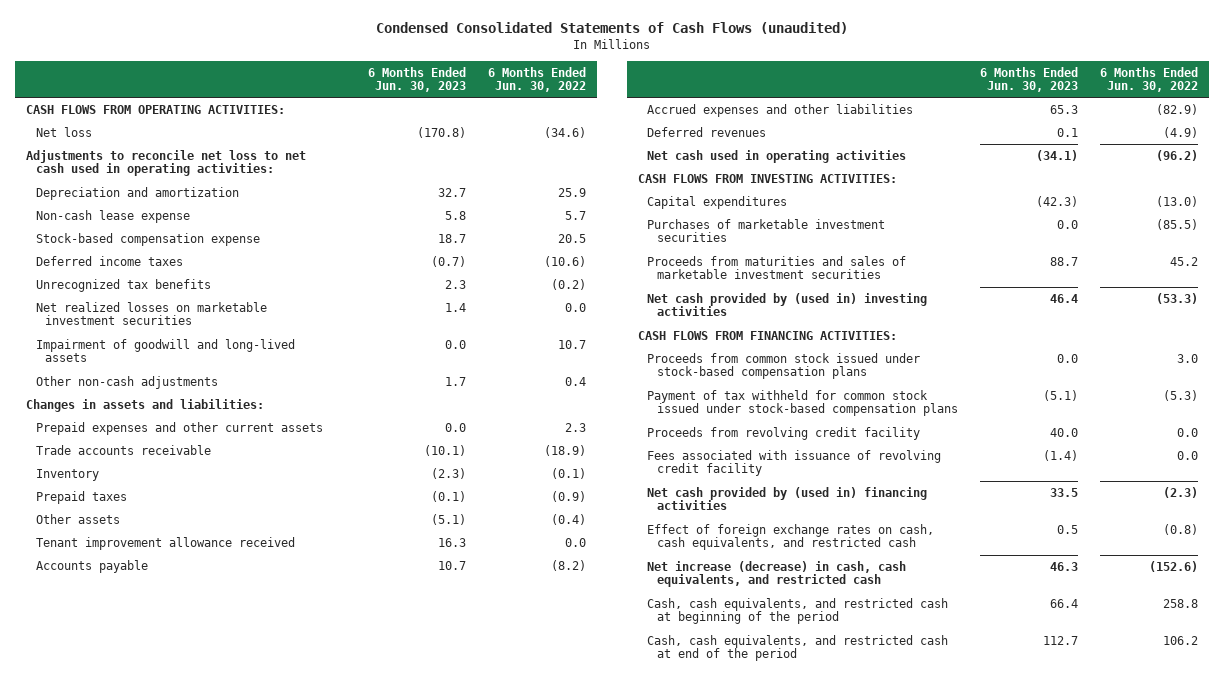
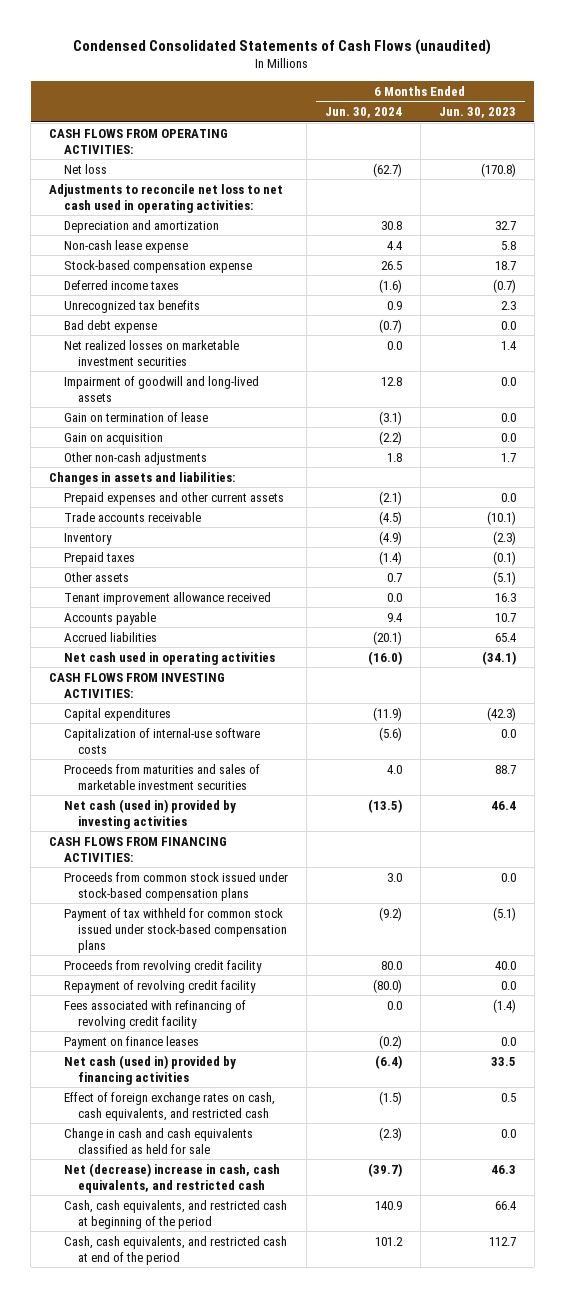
[488,66,587,93] 6 Months Ended Jun. 30, 2022 -> none
none -> [324,107,402,119] Jun. 30, 2024
none -> [63,319,157,333] Bad debt expense
none -> [63,411,208,422] Gain on termination of lease
none -> [63,432,163,445] Gain on acquisition
[647,126,767,137] Deferred revenues -> none
[647,103,914,117] Accrued expenses and other liabilities -> [63,631,157,642] Accrued liabilities
[1049,104,1078,114] 65.3 -> [494,632,517,642] 65.4
[647,218,886,243] Purchases of marketable investment securities -> none
none -> [63,727,260,754] Capitalization of internal-use software costs
[647,292,928,317] Net cash provided by (used in) investing activities -> [63,798,236,829] Net cash (used in) provided by investing activities
none -> [63,979,256,993] Repayment of revolving credit facility
[647,449,942,477] Fees associated with issuance of revolving credit facility -> [63,999,246,1029] Fees associated with refinancing of revolving credit facility
none -> [63,1035,199,1049] Payment on finance leases
[647,486,928,511] Net cash provided by (used in) financing activities -> [63,1054,236,1085] Net cash (used in) provided by financing activities
none -> [63,1127,253,1154] Change in cash and cash equivalents classified as held for sale
[647,560,907,588] Net increase (decrease) in cash, cash equivalents, and restricted cash -> [63,1162,280,1193] Net (decrease) increase in cash, cash equivalents, and restricted cash

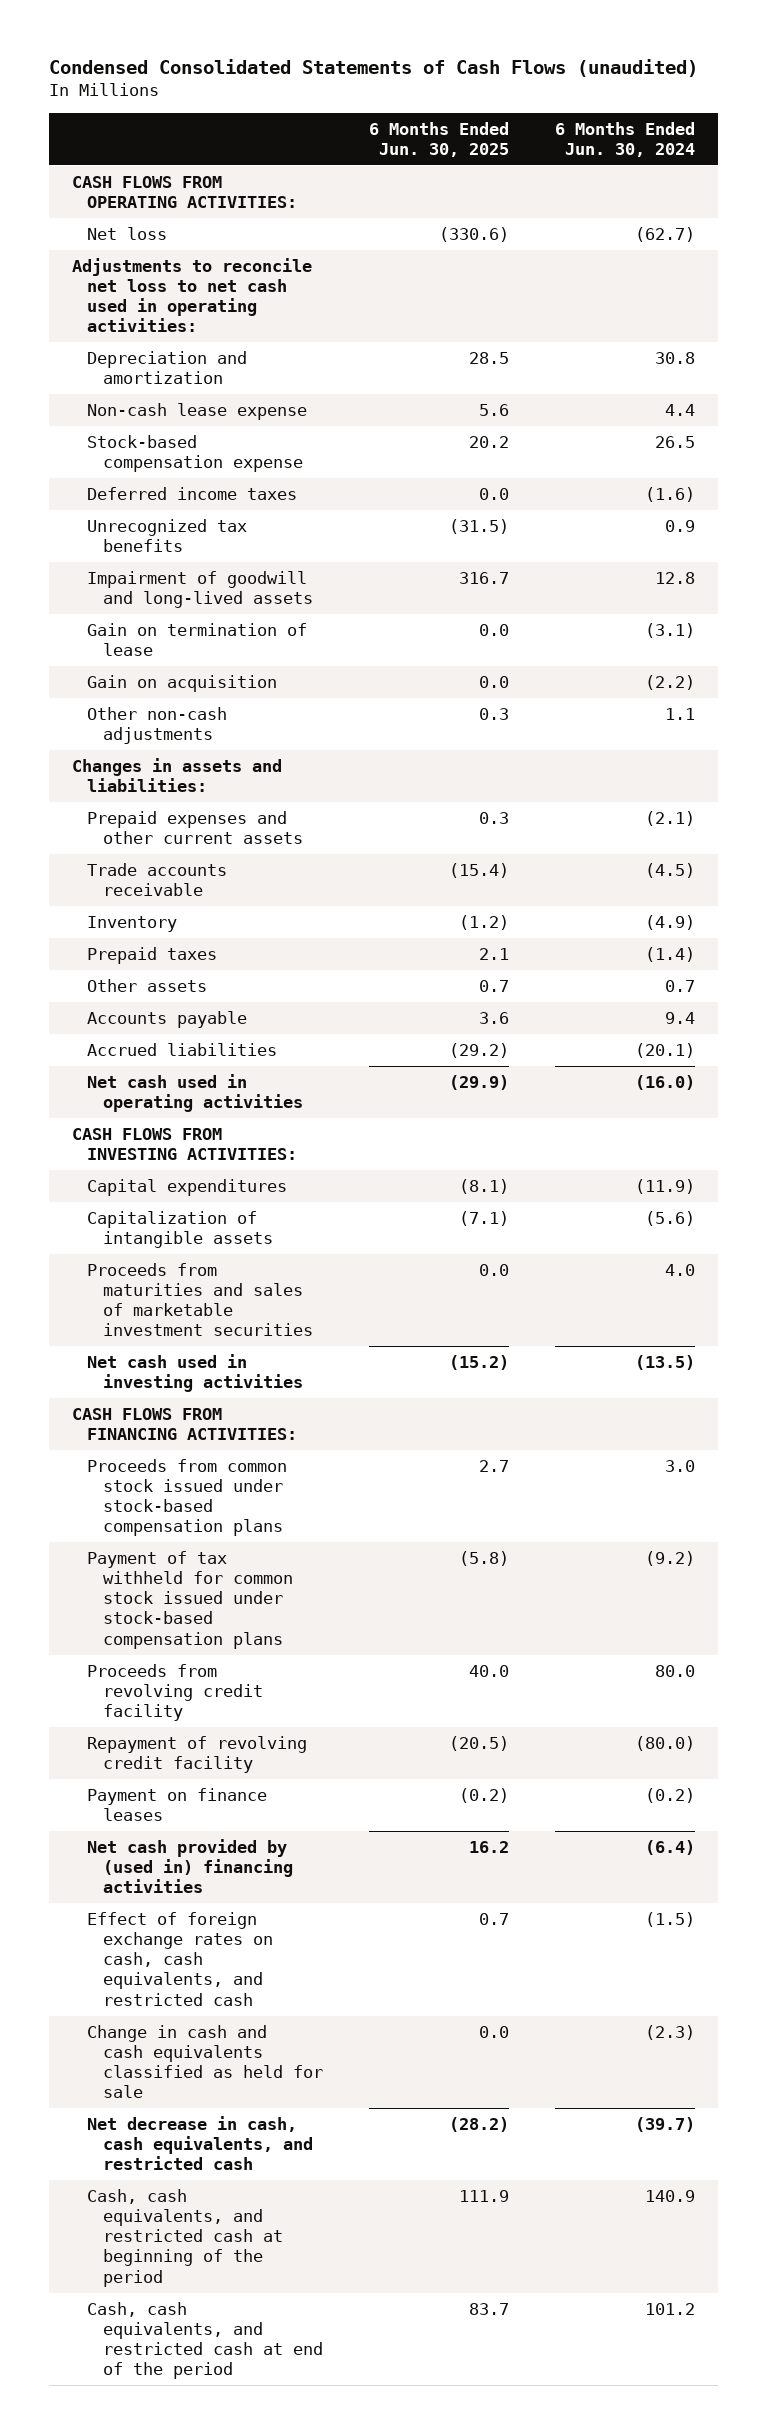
[438,107,516,119] Jun. 30, 2023 -> none
none -> [368,121,509,157] 6 Months Ended Jun. 30, 2025
[63,319,157,333] Bad debt expense -> none
[63,339,239,366] Net realized losses on marketable investment securities -> none
[386,452,402,462] 1.8 -> [664,707,695,720] 1.1
[63,591,271,605] Tenant improvement allowance received -> none
[63,727,260,754] Capitalization of internal-use software costs -> none
none -> [87,1210,273,1249] Capitalization of intangible assets
[63,798,236,829] Net cash (used in) provided by investing activities -> [87,1353,303,1393] Net cash used in investing activities
[63,999,246,1029] Fees associated with refinancing of revolving credit facility -> none
[63,1054,236,1085] Net cash (used in) provided by financing activities -> [87,1838,293,1894] Net cash provided by (used in) financing activities
[63,1162,280,1193] Net (decrease) increase in cash, cash equivalents, and restricted cash -> [87,2115,313,2171] Net decrease in cash, cash equivalents, and restricted cash

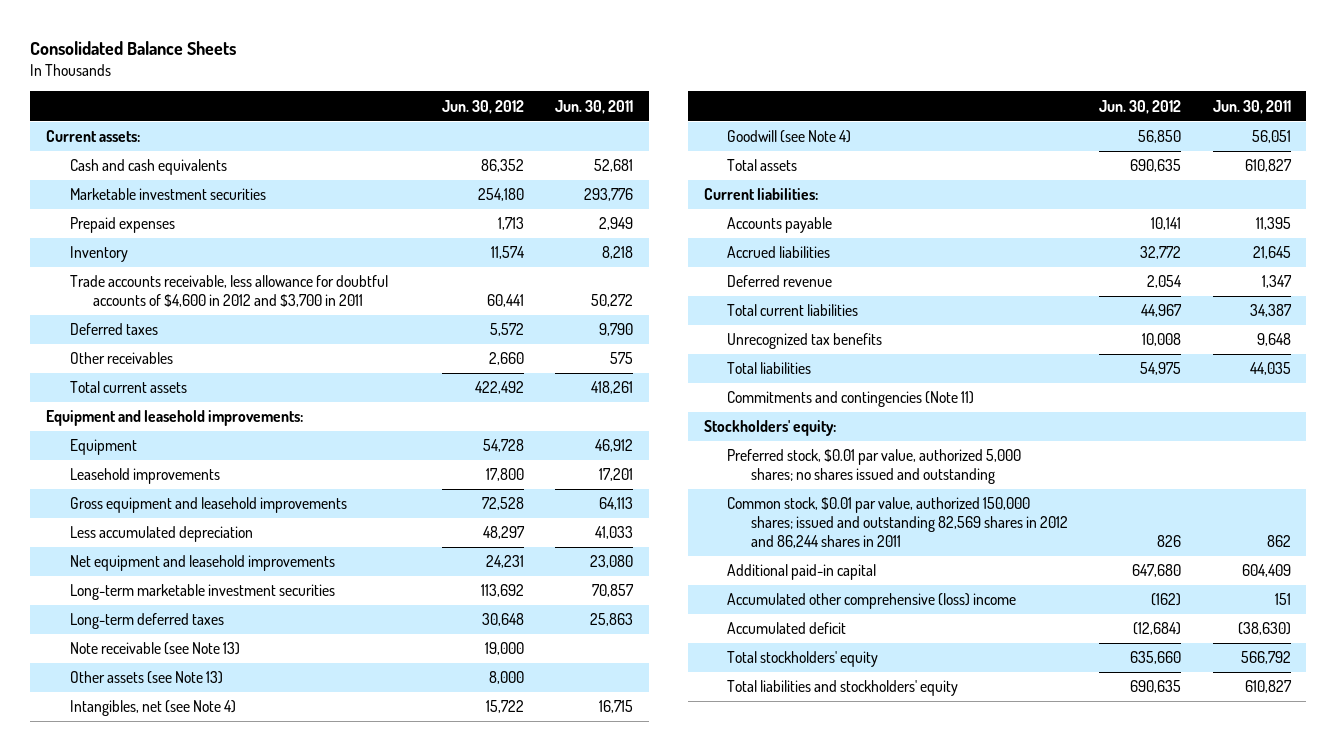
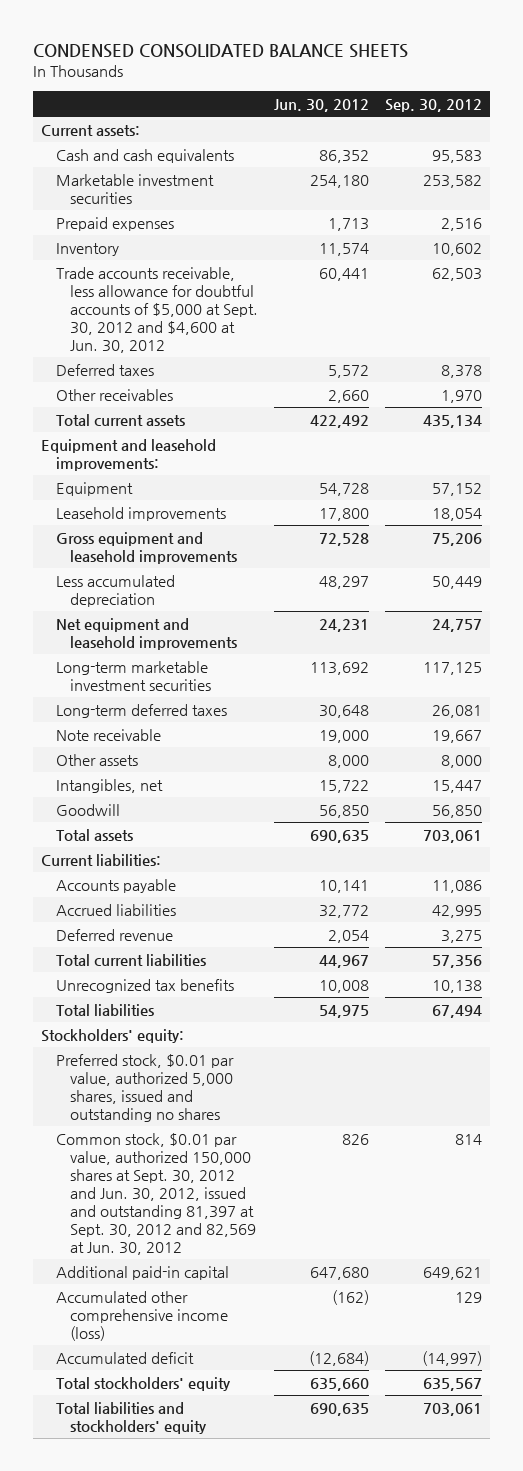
[30,40,237,55] Consolidated Balance Sheets -> [33,44,409,59] CONDENSED CONSOLIDATED BALANCE SHEETS
[555,99,634,114] Jun. 30, 2011 -> none
none -> [385,98,483,112] Sep. 30, 2012
[69,275,388,307] Trade accounts receivable, less allowance for doubtful accounts of $4,600 in 2012 and $3,700 in 2011 -> [55,266,259,353] Trade accounts receivable, less allowance for doubtful accounts of $5,000 at Sept. 30, 2012 and $4,600 at Jun. 30, 2012
[69,642,240,656] Note receivable (see Note 13) -> [55,728,161,741] Note receivable
[69,671,223,685] Other assets (see Note 13) -> [55,753,138,766] Other assets
[69,700,236,717] Intangibles, net (see Note 4) -> [55,778,163,793] Intangibles, net
[727,130,852,144] Goodwill (see Note 4) -> [55,803,120,816] Goodwill
[727,391,975,408] Commitments and contingencies (Note 11) -> none
[727,449,1022,484] Preferred stock, $0.01 par value, authorized 5,000 shares; no shares issued and outstanding -> [55,1053,234,1122] Preferred stock, $0.01 par value, authorized 5,000 shares, issued and outstanding no shares
[727,497,1068,548] Common stock, $0.01 par value, authorized 150,000 shares; issued and outstanding 82,569 shares in 2012 and 86,244 shares in 2011 -> [55,1132,257,1255] Common stock, $0.01 par value, authorized 150,000 shares at Sept. 30, 2012 and Jun. 30, 2012, issued and outstanding 81,397 at Sept. 30, 2012 and 82,569 at Jun. 30, 2012
[727,593,1017,610] Accumulated other comprehensive (loss) income -> [55,1290,229,1341] Accumulated other comprehensive income (loss)

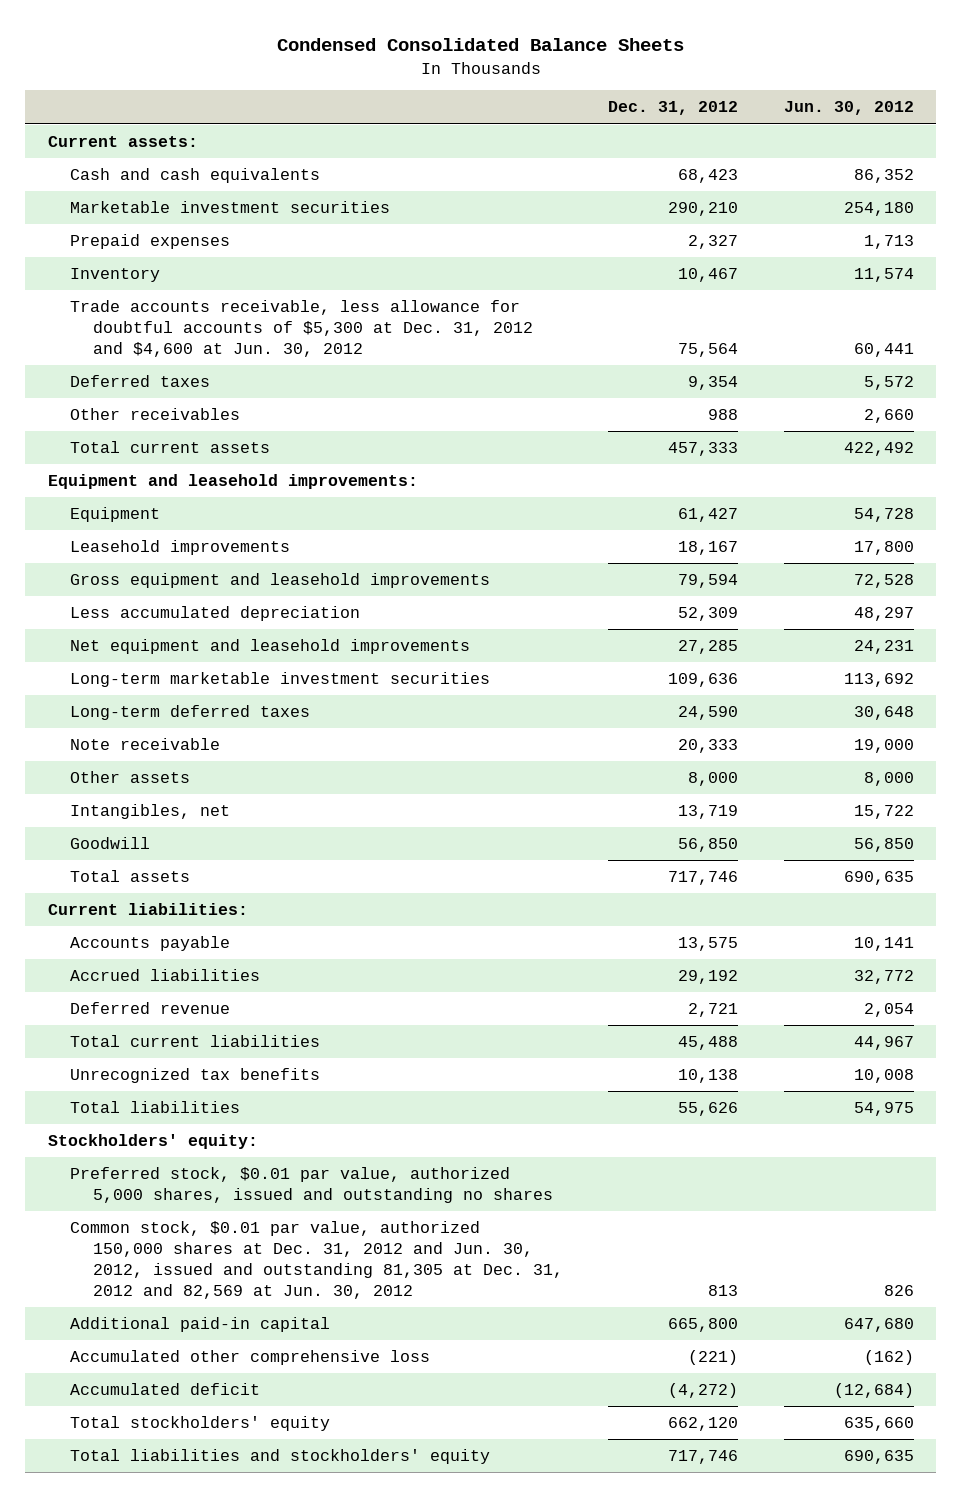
[33,44,409,59] CONDENSED CONSOLIDATED BALANCE SHEETS -> [276,38,684,52] Condensed Consolidated Balance Sheets
[385,98,483,112] Sep. 30, 2012 -> none
none -> [608,101,739,116] Dec. 31, 2012
[55,266,259,353] Trade accounts receivable, less allowance for doubtful accounts of $5,000 at Sept. 30, 2012 and $4,600 at Jun. 30, 2012 -> [70,300,533,357] Trade accounts receivable, less allowance for doubtful accounts of $5,300 at Dec. 31, 2012 and $4,600 at Jun. 30, 2012
[55,1132,257,1255] Common stock, $0.01 par value, authorized 150,000 shares at Sept. 30, 2012 and Jun. 30, 2012, issued and outstanding 81,397 at Sept. 30, 2012 and 82,569 at Jun. 30, 2012 -> [70,1221,563,1299] Common stock, $0.01 par value, authorized 150,000 shares at Dec. 31, 2012 and Jun. 30, 2012, issued and outstanding 81,305 at Dec. 31, 2012 and 82,569 at Jun. 30, 2012
[55,1290,229,1341] Accumulated other comprehensive income (loss) -> [70,1350,431,1366] Accumulated other comprehensive loss

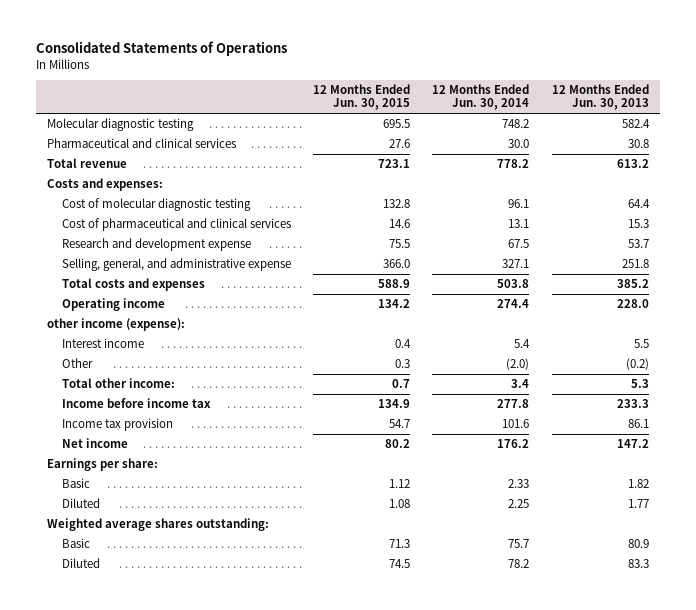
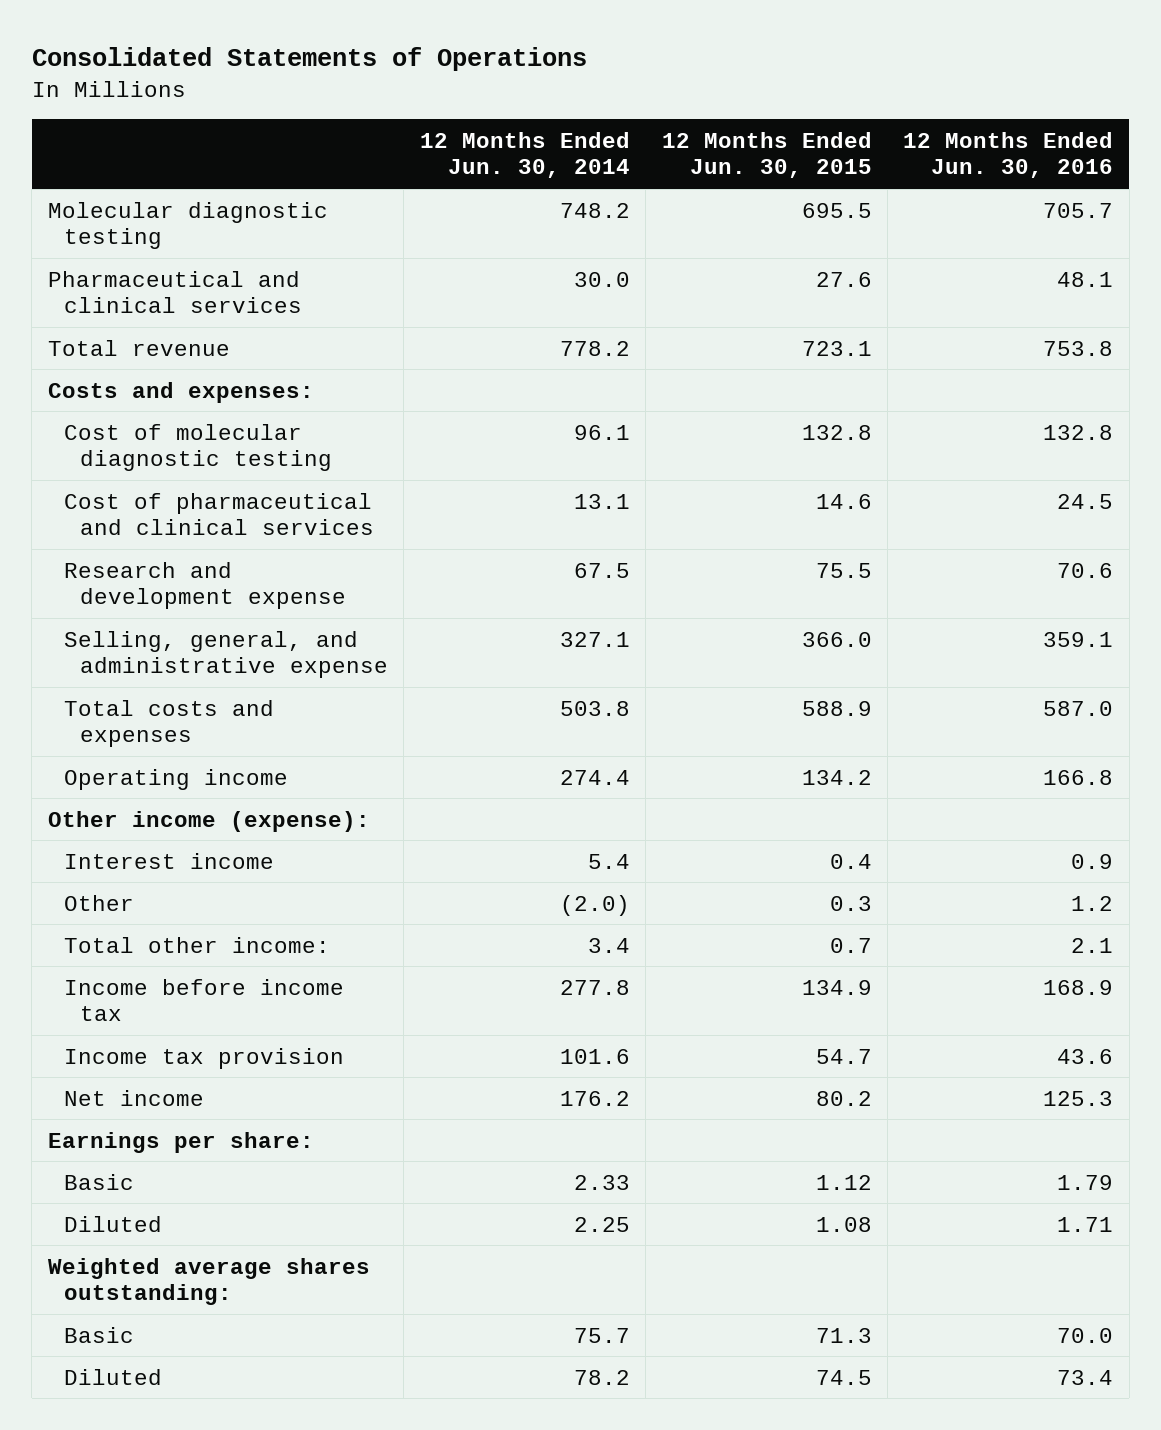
[551,83,649,111] 12 Months Ended Jun. 30, 2013 -> none
none -> [903,131,1114,179] 12 Months Ended Jun. 30, 2016
[47,317,186,331] other income (expense): -> [47,810,370,832] Other income (expense):

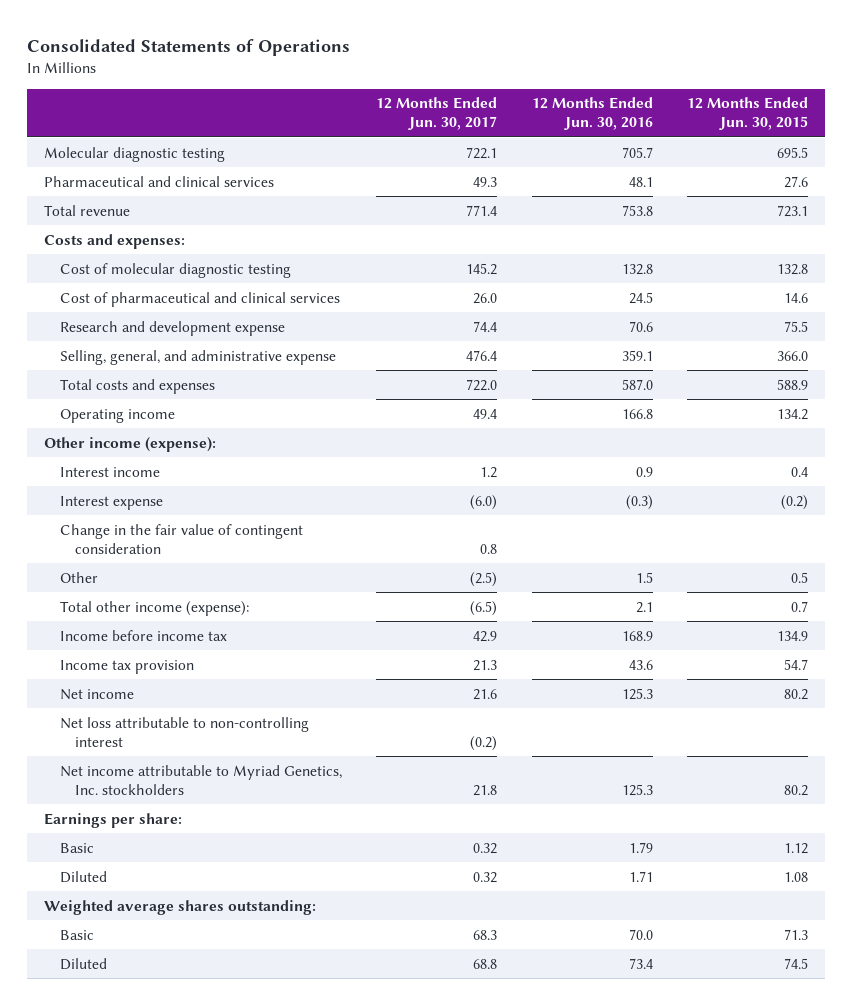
[419,131,630,179] 12 Months Ended Jun. 30, 2014 -> none
none -> [376,97,498,131] 12 Months Ended Jun. 30, 2017
none -> [59,495,163,510] Interest expense
none -> [59,523,303,554] Change in the fair value of contingent consideration
[829,895,872,911] 0.3 -> [791,571,809,583] 0.5
[1071,895,1114,911] 1.2 -> [635,571,653,583] 1.5
[63,936,330,953] Total other income: -> [59,600,249,616] Total other income (expense):
none -> [59,716,309,747] Net loss attributable to non-controlling interest
none -> [59,764,342,795] Net income attributable to Myriad Genetics, Inc. stockholders

